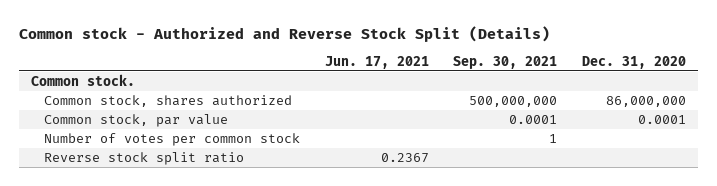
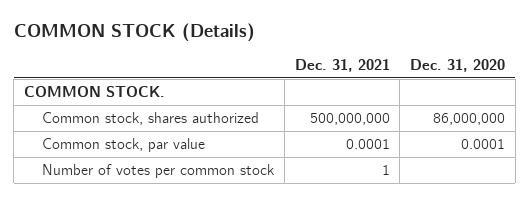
[19,25,551,42] Common stock - Authorized and Reverse Stock Split (Details) -> [13,23,255,43] COMMON STOCK (Details)
[324,55,429,69] Jun. 17, 2021 -> none
[453,55,558,69] Sep. 30, 2021 -> none
none -> [294,59,390,73] Dec. 31, 2021
[31,73,136,86] Common stock. -> [24,86,166,98] COMMON STOCK.
[44,151,245,165] Reverse stock split ratio -> none

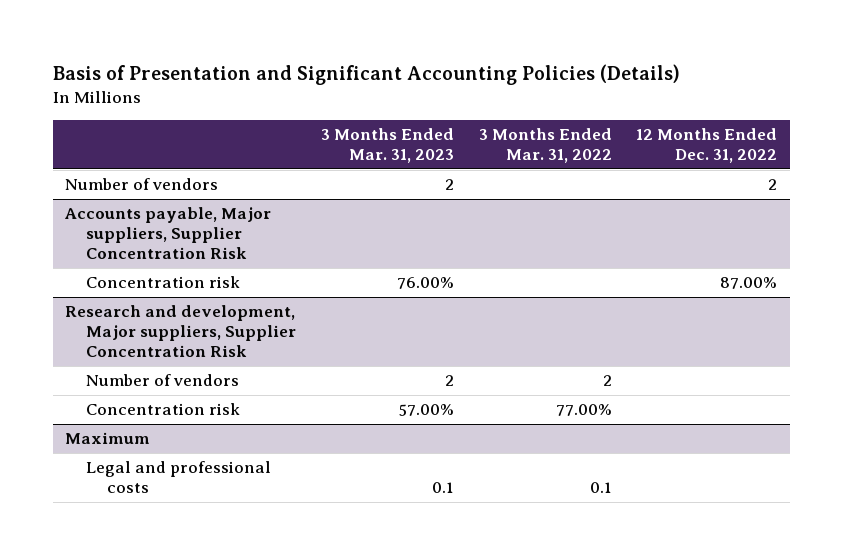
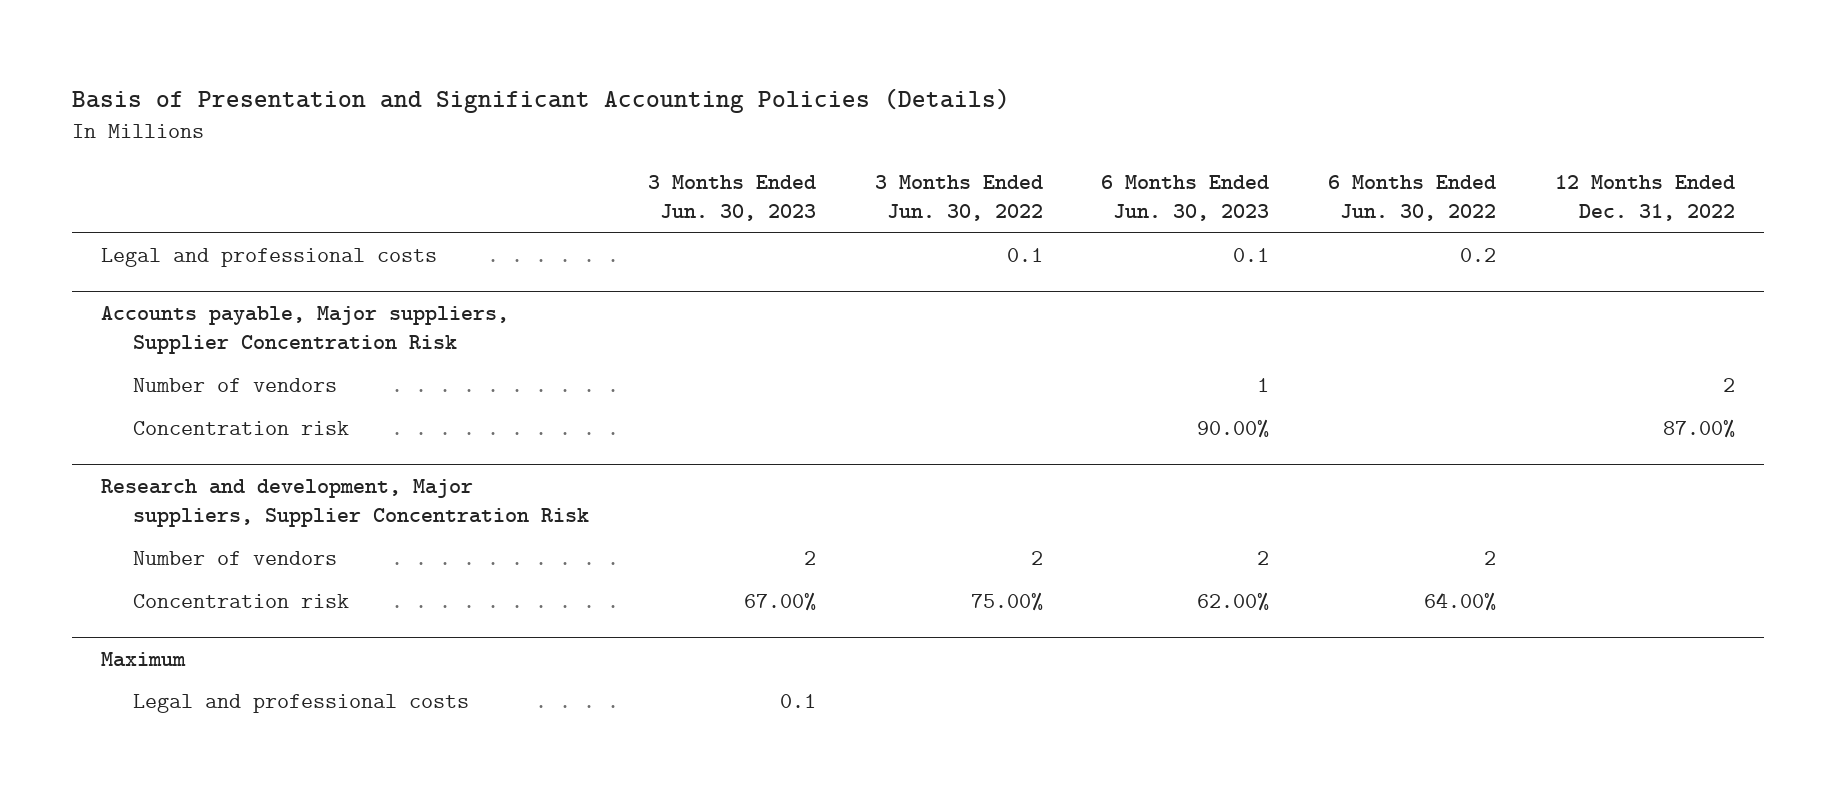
[321,128,455,163] 3 Months Ended Mar. 31, 2023 -> none
[478,128,612,163] 3 Months Ended Mar. 31, 2022 -> none
none -> [647,174,816,222] 3 Months Ended Jun. 30, 2023
none -> [874,174,1043,222] 3 Months Ended Jun. 30, 2022
none -> [1101,174,1270,222] 6 Months Ended Jun. 30, 2023
none -> [1328,174,1497,222] 6 Months Ended Jun. 30, 2022
[65,178,219,191] Number of vendors -> none
none -> [101,248,438,268] Legal and professional costs
none -> [133,378,338,393] Number of vendors

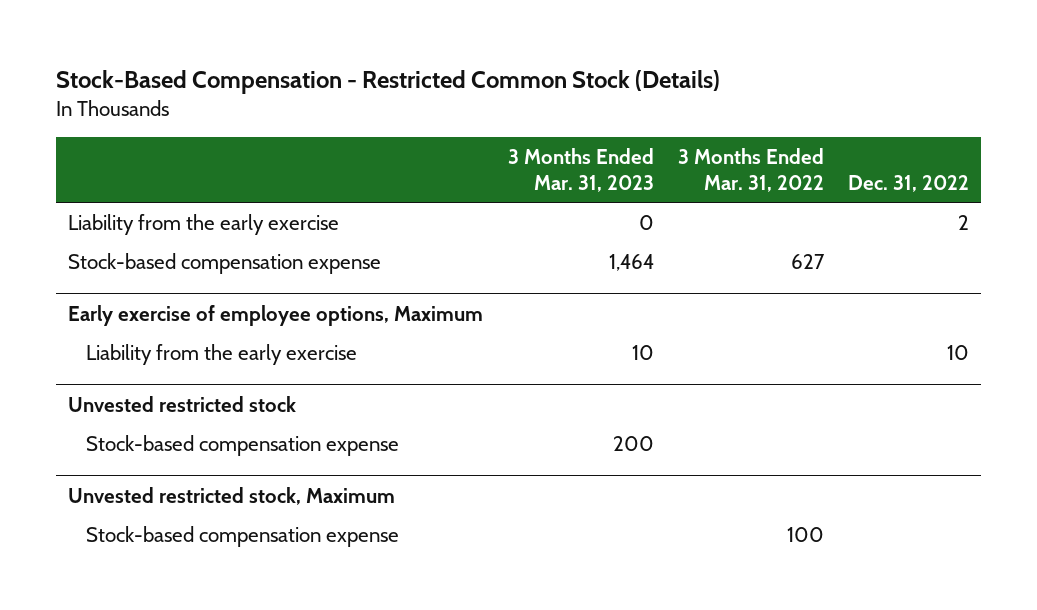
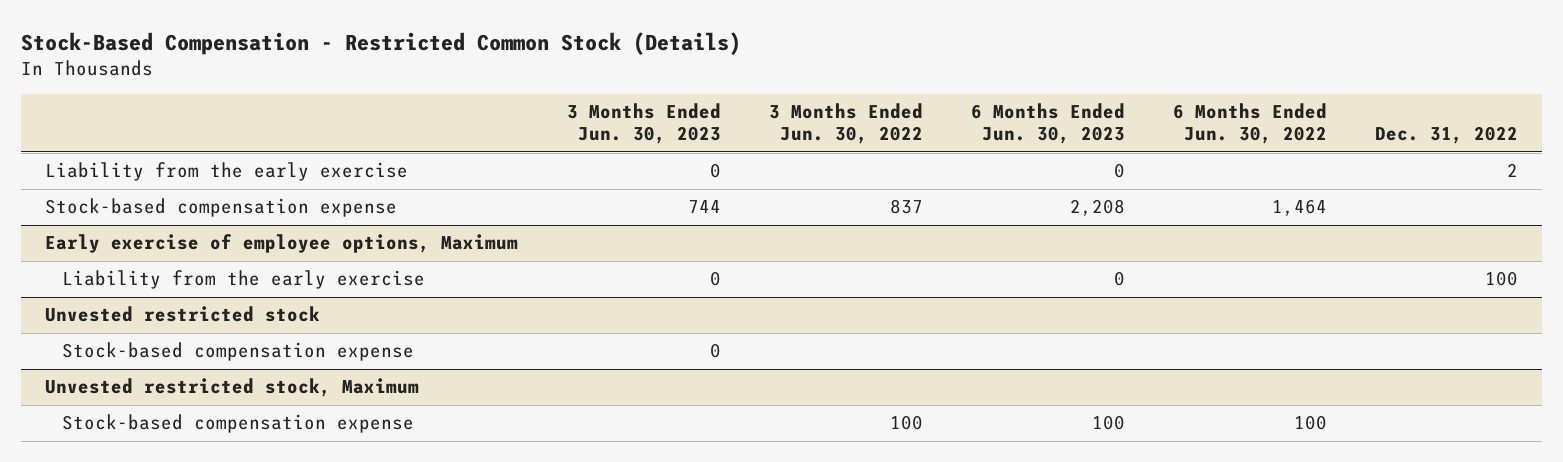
[507,147,654,192] 3 Months Ended Mar. 31, 2023 -> none
[677,147,824,192] 3 Months Ended Mar. 31, 2022 -> none
none -> [566,103,721,145] 3 Months Ended Jun. 30, 2023
none -> [768,103,923,145] 3 Months Ended Jun. 30, 2022
none -> [970,103,1125,145] 6 Months Ended Jun. 30, 2023
none -> [1172,103,1327,145] 6 Months Ended Jun. 30, 2022
[946,344,969,360] 10 -> [1484,271,1518,287] 100

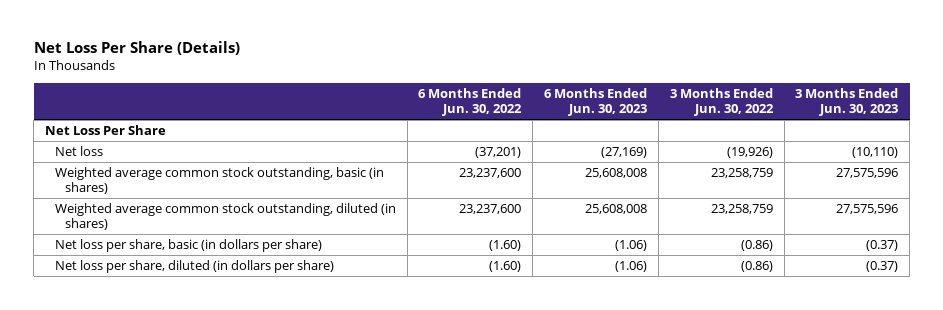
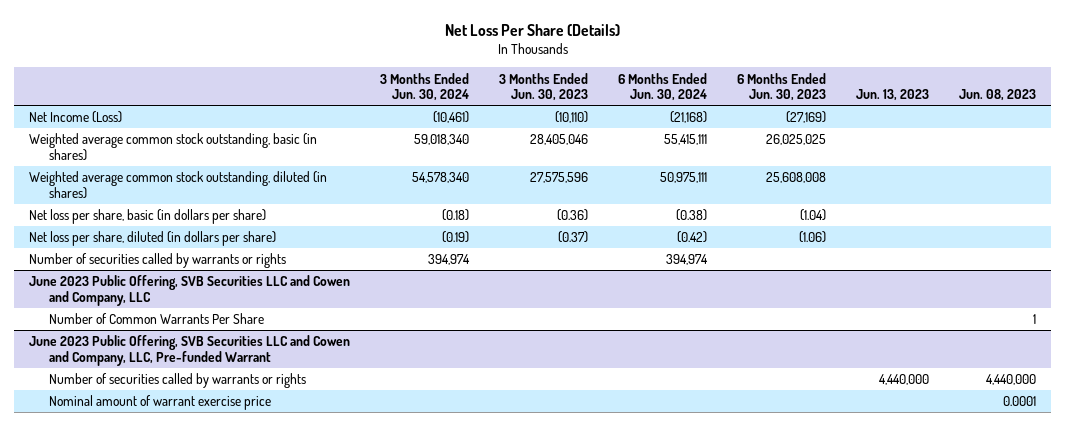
[418,88,523,117] 6 Months Ended Jun. 30, 2022 -> none
[669,88,774,117] 3 Months Ended Jun. 30, 2022 -> none
none -> [380,72,470,102] 3 Months Ended Jun. 30, 2024
none -> [618,72,708,102] 6 Months Ended Jun. 30, 2024
none -> [855,89,929,102] Jun. 13, 2023
none -> [958,89,1036,102] Jun. 08, 2023
[44,125,166,136] Net Loss Per Share -> none
[54,146,103,157] Net loss -> [29,111,123,124] Net Income (Loss)
[585,168,648,179] 25,608,008 -> [765,134,826,146] 26,025,025
[836,168,899,179] 27,575,596 -> [530,134,589,146] 28,405,046
[615,240,648,252] (1.06) -> [799,209,826,222] (1.04)
[866,240,899,252] (0.37) -> [557,209,589,222] (0.36)
none -> [29,253,287,269] Number of securities called by warrants or rights
none -> [29,275,351,306] June 2023 Public Offering, SVB Securities LLC and Cowen and Company, LLC
none -> [48,313,264,325] Number of Common Warrants Per Share
none -> [29,335,351,366] June 2023 Public Offering, SVB Securities LLC and Cowen and Company, LLC, Pre-funded Warrant
none -> [48,373,306,389] Number of securities called by warrants or rights
none -> [48,395,271,411] Nominal amount of warrant exercise price

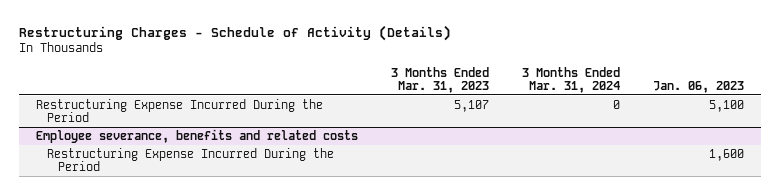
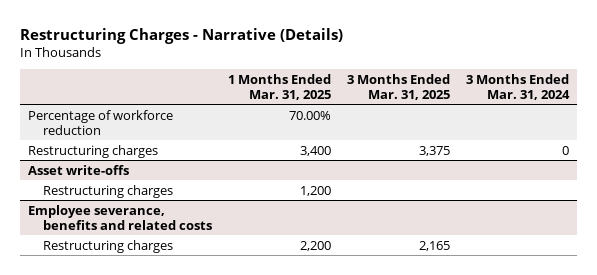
[19,24,452,41] Restructuring Charges - Schedule of Activity (Details) -> [20,27,344,44] Restructuring Charges - Narrative (Details)
[390,66,489,93] 3 Months Ended Mar. 31, 2023 -> none
[653,80,745,93] Jan. 06, 2023 -> none
none -> [227,73,331,100] 1 Months Ended Mar. 31, 2025
none -> [346,73,450,100] 3 Months Ended Mar. 31, 2025
none -> [28,109,174,135] Percentage of workforce reduction
[35,98,323,123] Restructuring Expense Incurred During the Period -> [28,144,159,158] Restructuring charges
none -> [28,164,130,175] Asset write-offs
none -> [42,184,173,198] Restructuring charges
[47,147,335,172] Restructuring Expense Incurred During the Period -> [42,239,173,253] Restructuring charges

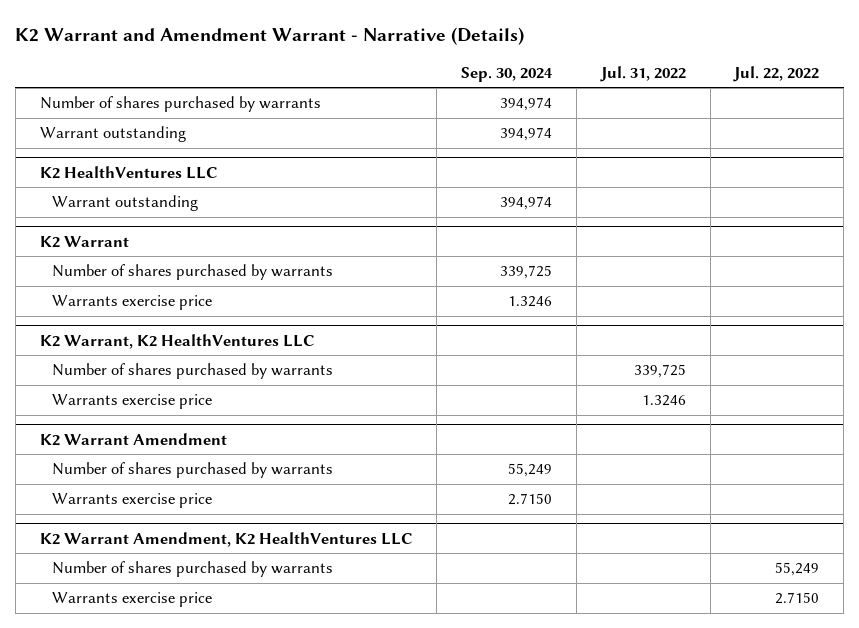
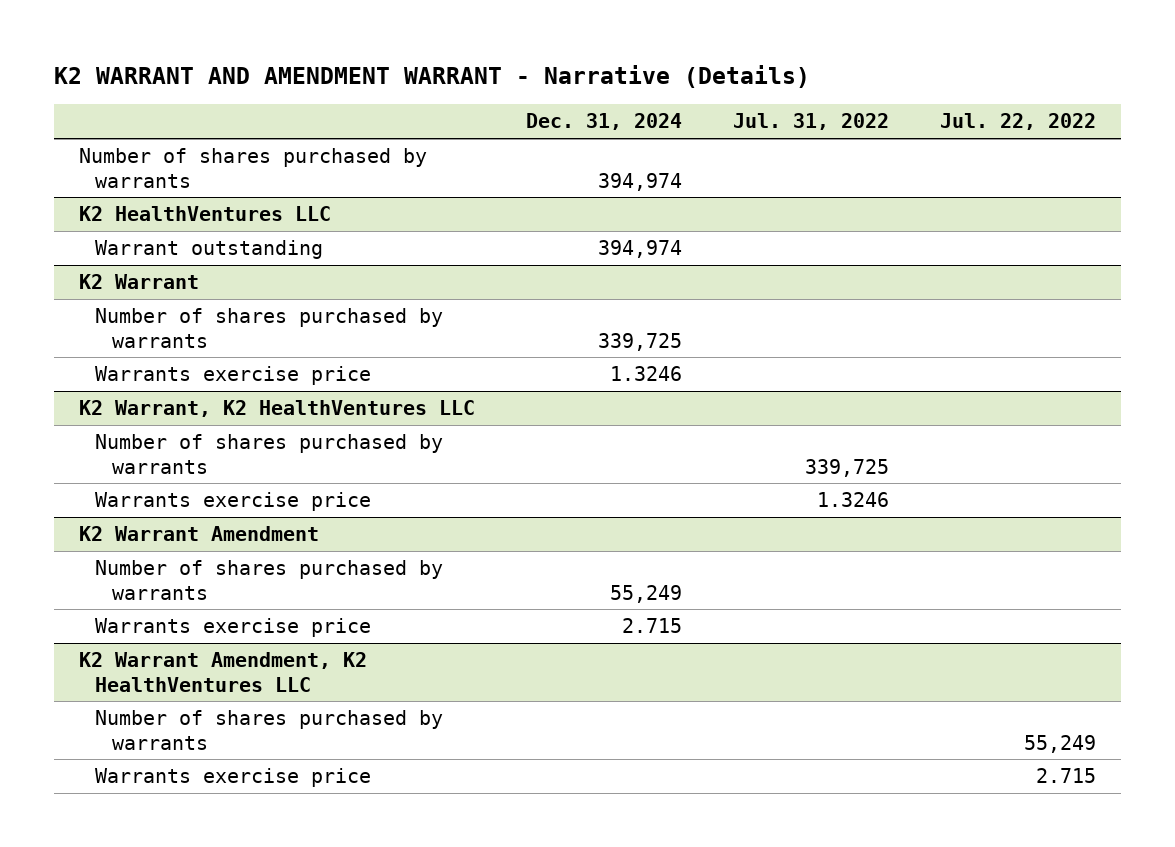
[15,27,525,46] K2 Warrant and Amendment Warrant - Narrative (Details) -> [53,65,810,89] K2 WARRANT AND AMENDMENT WARRANT - Narrative (Details)
[461,66,554,82] Sep. 30, 2024 -> none
none -> [525,113,682,131] Dec. 31, 2024
[39,126,186,143] Warrant outstanding -> none
[775,592,820,605] 2.7150 -> [1035,768,1096,784] 2.715

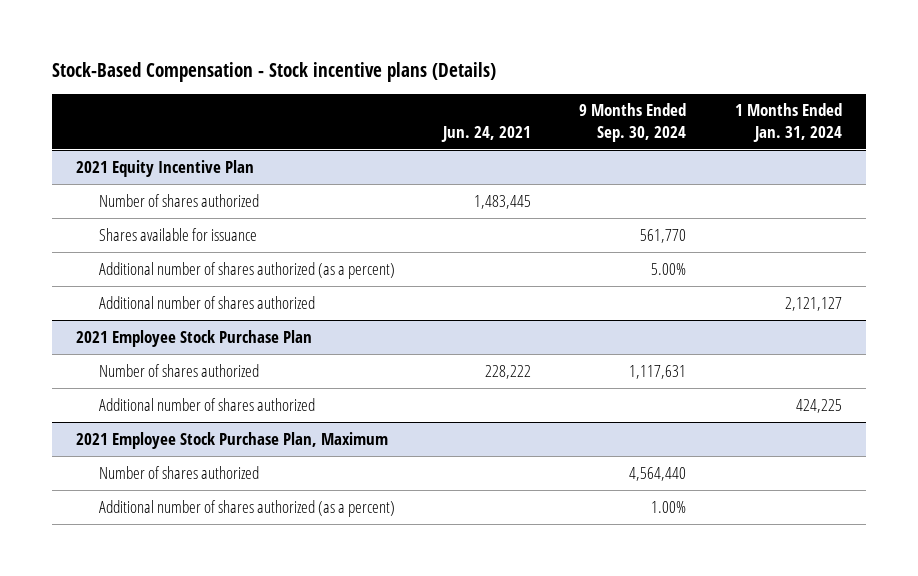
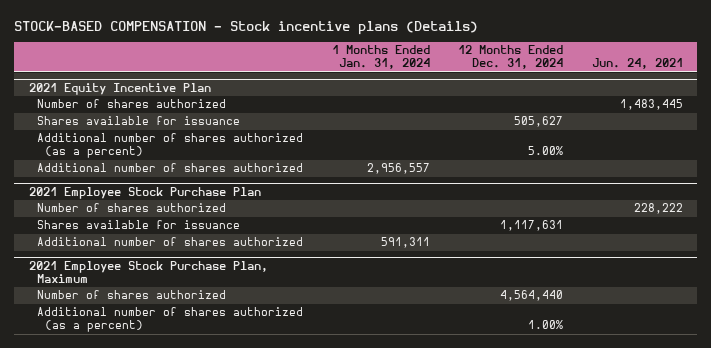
[51,62,496,83] Stock-Based Compensation - Stock incentive plans (Details) -> [14,21,479,36] STOCK-BASED COMPENSATION - Stock incentive plans (Details)
[579,103,687,142] 9 Months Ended Sep. 30, 2024 -> none
none -> [458,45,564,70] 12 Months Ended Dec. 31, 2024
[784,296,842,311] 2,121,127 -> [366,163,430,175] 2,956,557
none -> [37,220,241,230] Shares available for issuance
[795,398,842,413] 424,225 -> [380,237,430,249] 591,311

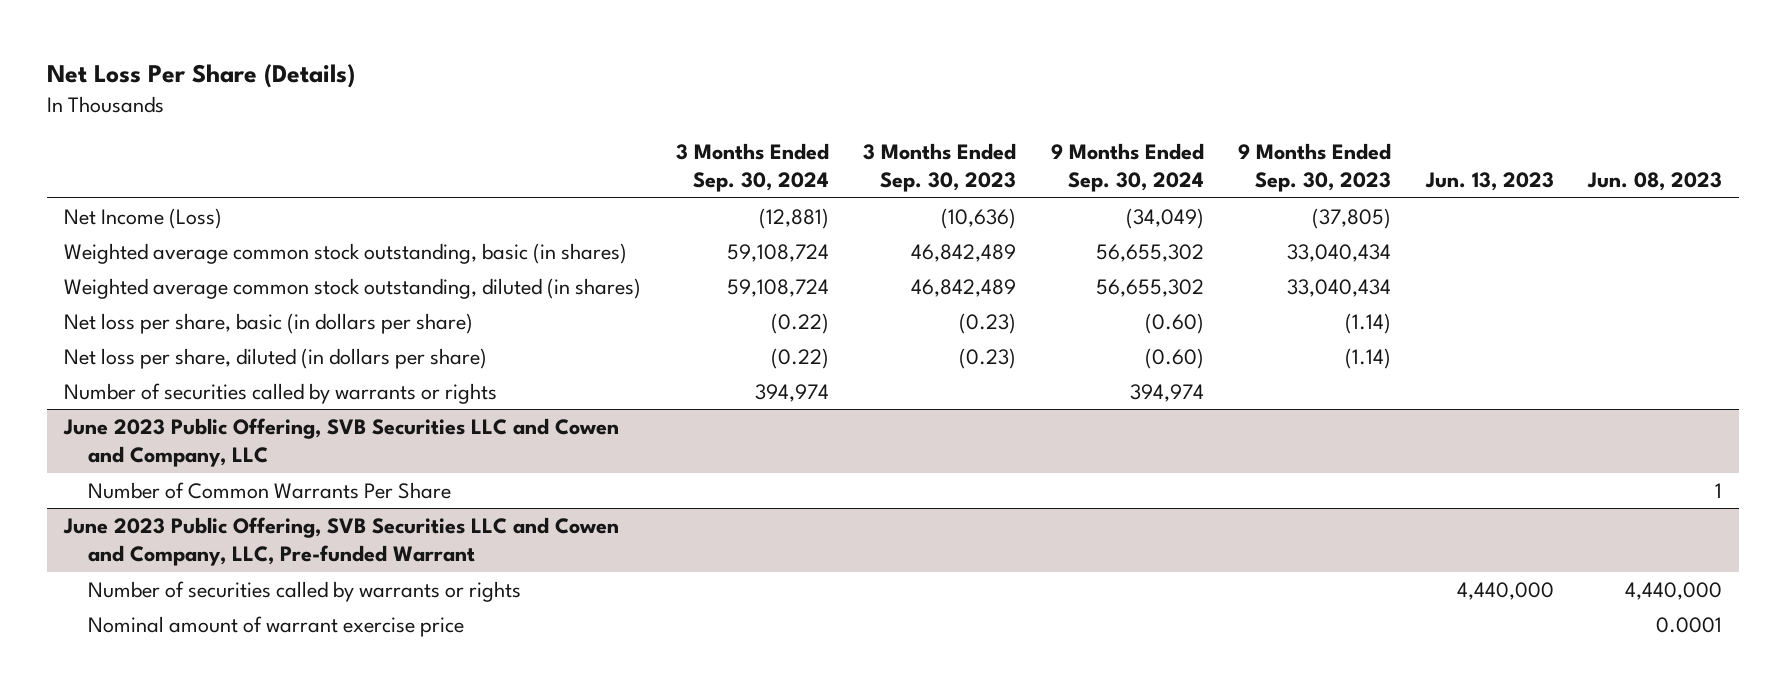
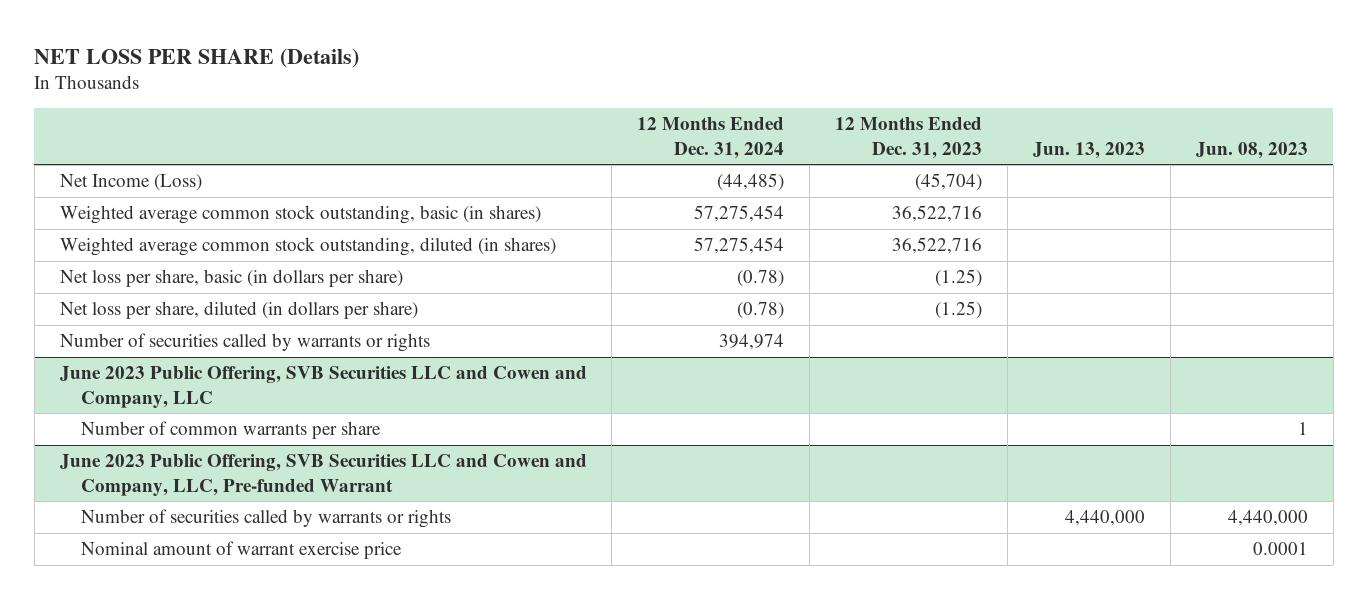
[47,63,356,88] Net Loss Per Share (Details) -> [34,47,360,68] NET LOSS PER SHARE (Details)
[675,142,829,193] 3 Months Ended Sep. 30, 2024 -> none
[863,142,1017,193] 3 Months Ended Sep. 30, 2023 -> none
[1050,142,1204,193] 9 Months Ended Sep. 30, 2024 -> none
[1238,142,1392,193] 9 Months Ended Sep. 30, 2023 -> none
none -> [637,117,785,159] 12 Months Ended Dec. 31, 2024
none -> [835,117,983,159] 12 Months Ended Dec. 31, 2023
[88,482,452,500] Number of Common Warrants Per Share -> [80,421,381,440] Number of common warrants per share

